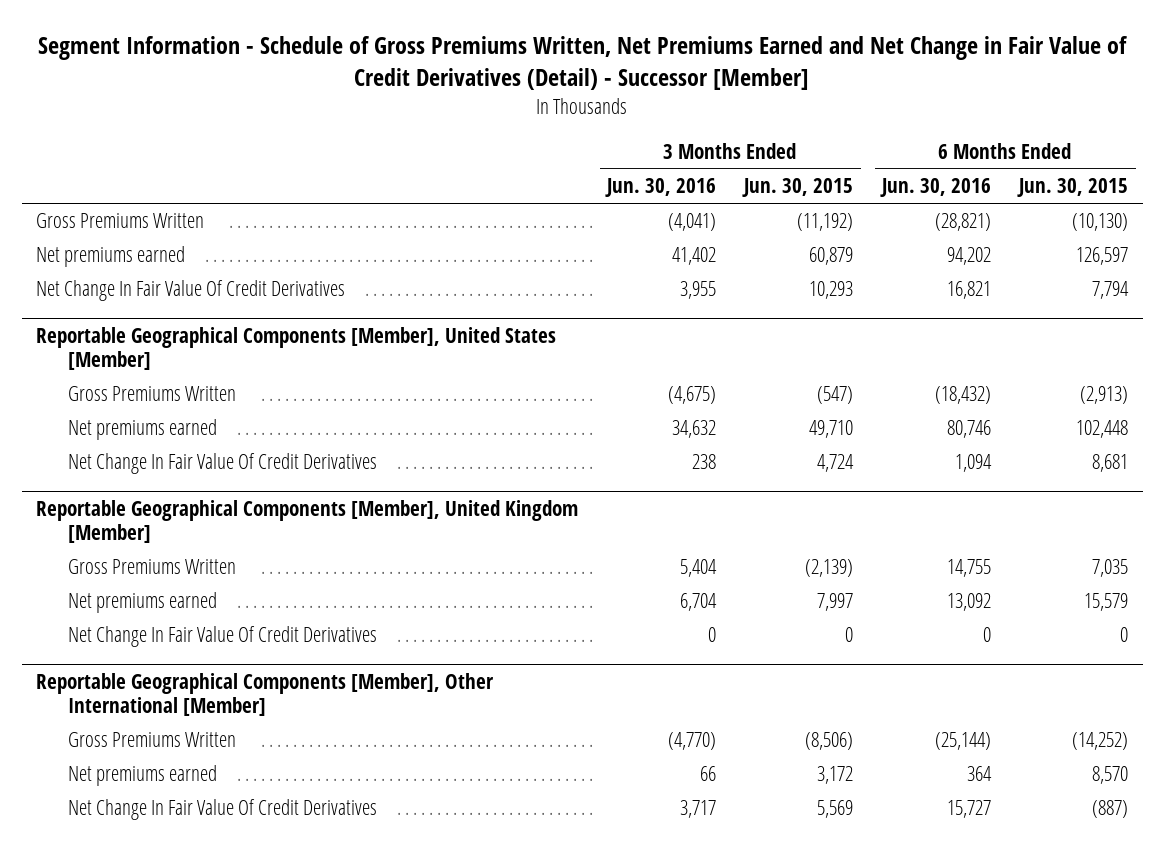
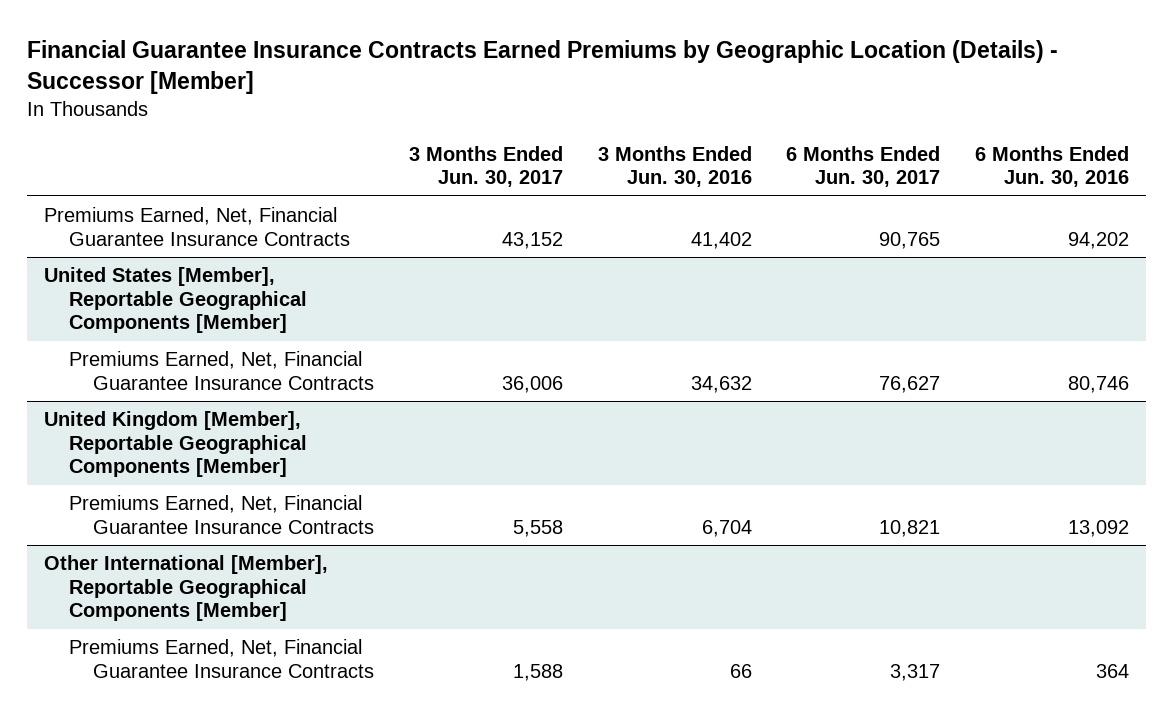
[38,36,1129,91] Segment Information - Schedule of Gross Premiums Written, Net Premiums Earned and Net Change in Fair Value of Credit Derivatives (Detail) - Successor [Member] -> [27,39,1059,94] Financial Guarantee Insurance Contracts Earned Premiums by Geographic Location (Details) - Successor [Member]
[742,178,854,198] Jun. 30, 2015 -> none
[1017,178,1129,198] Jun. 30, 2015 -> none
none -> [409,145,564,188] 3 Months Ended Jun. 30, 2017
none -> [786,145,941,188] 6 Months Ended Jun. 30, 2017
[36,213,205,229] Gross Premiums Written -> none
[36,280,346,302] Net Change In Fair Value Of Credit Derivatives -> none
[67,386,236,402] Gross Premiums Written -> none
[67,453,377,475] Net Change In Fair Value Of Credit Derivatives -> none
[67,559,236,575] Gross Premiums Written -> none
[67,626,377,648] Net Change In Fair Value Of Credit Derivatives -> none
[67,732,236,748] Gross Premiums Written -> none
[67,799,377,821] Net Change In Fair Value Of Credit Derivatives -> none
[36,246,186,268] Net premiums earned -> [44,207,350,246] Premiums Earned, Net, Financial Guarantee Insurance Contracts
[36,326,557,371] Reportable Geographical Components [Member], United States [Member] -> [44,267,307,334] United States [Member], Reportable Geographical Components [Member]
[67,419,217,441] Net premiums earned -> [68,351,375,390] Premiums Earned, Net, Financial Guarantee Insurance Contracts
[36,499,579,544] Reportable Geographical Components [Member], United Kingdom [Member] -> [44,411,307,478] United Kingdom [Member], Reportable Geographical Components [Member]
[67,592,217,614] Net premiums earned -> [68,495,375,534] Premiums Earned, Net, Financial Guarantee Insurance Contracts
[36,672,495,717] Reportable Geographical Components [Member], Other International [Member] -> [44,555,329,622] Other International [Member], Reportable Geographical Components [Member]
[67,765,217,787] Net premiums earned -> [68,639,375,678] Premiums Earned, Net, Financial Guarantee Insurance Contracts

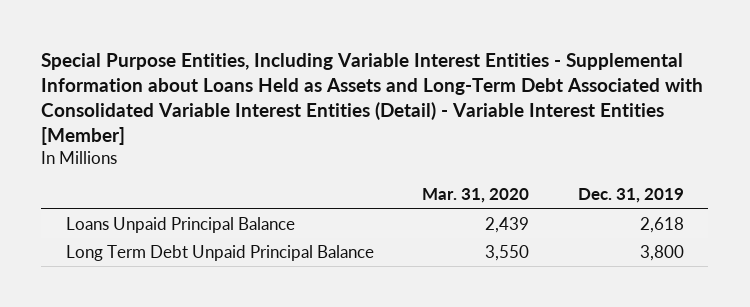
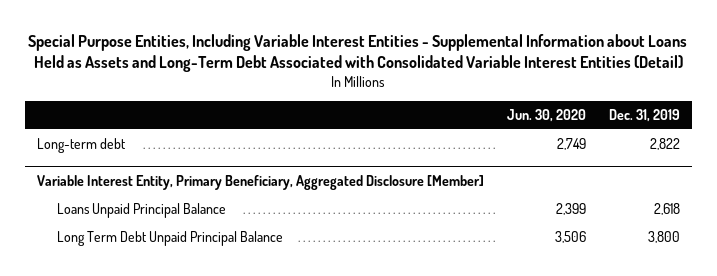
[41,52,704,146] Special Purpose Entities, Including Variable Interest Entities - Supplemental Information about Loans Held as Assets and Long-Term Debt Associated with Consolidated Variable Interest Entities (Detail) - Variable Interest Entities [Member] -> [28,33,688,73] Special Purpose Entities, Including Variable Interest Entities - Supplemental Information about Loans Held as Assets and Long-Term Debt Associated with Consolidated Variable Interest Entities (Detail)
[422,188,530,204] Mar. 31, 2020 -> none
none -> [506,108,586,122] Jun. 30, 2020
none -> [36,138,126,154] Long-term debt
none -> [36,174,484,190] Variable Interest Entity, Primary Beneficiary, Aggregated Disclosure [Member]

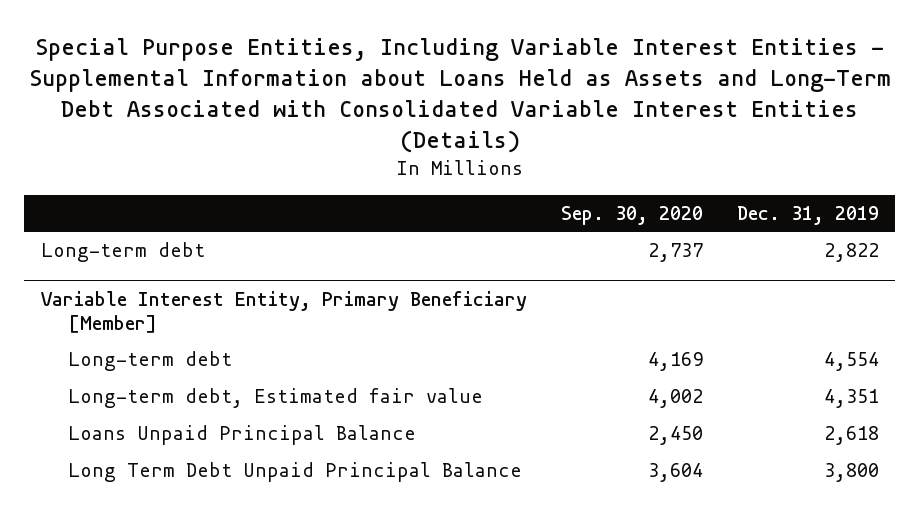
[28,33,688,73] Special Purpose Entities, Including Variable Interest Entities - Supplemental Information about Loans Held as Assets and Long-Term Debt Associated with Consolidated Variable Interest Entities (Detail) -> [28,38,891,154] Special Purpose Entities, Including Variable Interest Entities - Supplemental Information about Loans Held as Assets and Long-Term Debt Associated with Consolidated Variable Interest Entities (Details)
[506,108,586,122] Jun. 30, 2020 -> none
none -> [560,206,703,226] Sep. 30, 2020
[36,174,484,190] Variable Interest Entity, Primary Beneficiary, Aggregated Disclosure [Member] -> [41,291,528,333] Variable Interest Entity, Primary Beneficiary [Member]
none -> [67,351,232,372] Long-term debt
none -> [67,388,483,409] Long-term debt, Estimated fair value

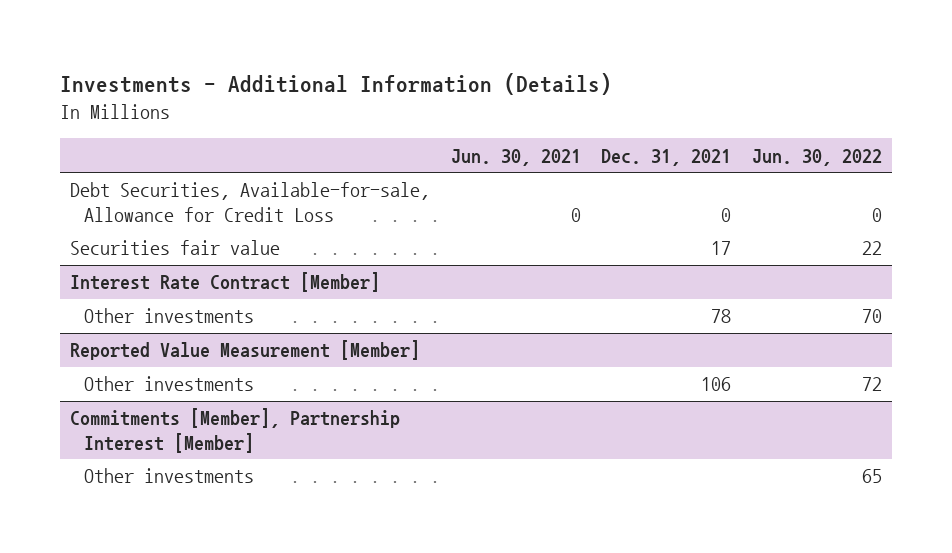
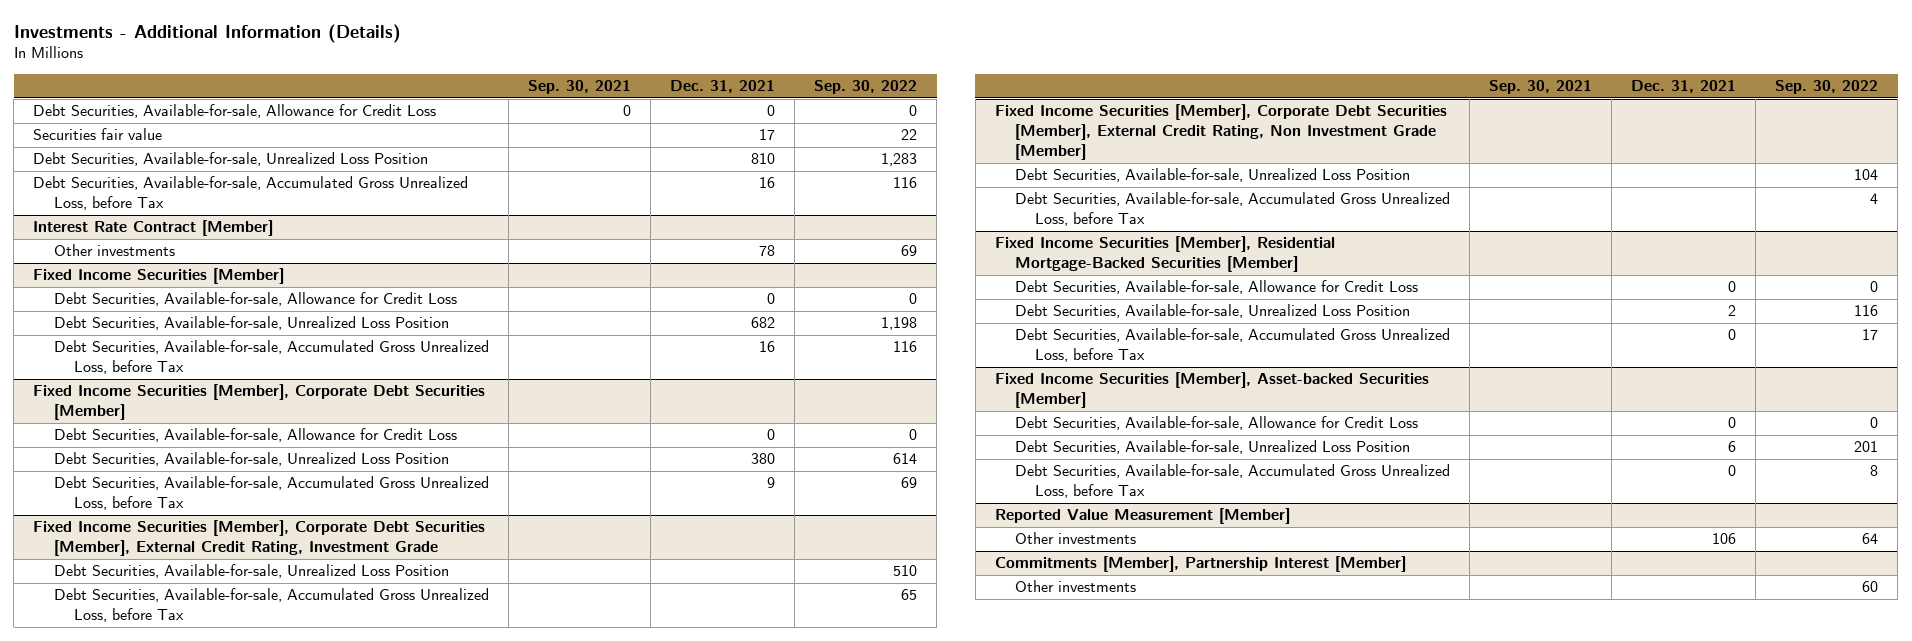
[450,148,581,166] Jun. 30, 2021 -> none
[751,148,882,166] Jun. 30, 2022 -> none
none -> [527,80,631,95] Sep. 30, 2021
none -> [813,80,917,95] Sep. 30, 2022
none -> [33,152,429,167] Debt Securities, Available-for-sale, Unrealized Loss Position
none -> [33,176,469,211] Debt Securities, Available-for-sale, Accumulated Gross Unrealized Loss, before Tax
none -> [33,268,285,285] Fixed Income Securities [Member]
none -> [53,292,457,307] Debt Securities, Available-for-sale, Allowance for Credit Loss
none -> [53,316,449,331] Debt Securities, Available-for-sale, Unrealized Loss Position
none -> [53,340,489,375] Debt Securities, Available-for-sale, Accumulated Gross Unrealized Loss, before Tax
none -> [33,384,486,421] Fixed Income Securities [Member], Corporate Debt Securities [Member]
none -> [53,428,457,443] Debt Securities, Available-for-sale, Allowance for Credit Loss
none -> [53,452,449,467] Debt Securities, Available-for-sale, Unrealized Loss Position
none -> [53,476,489,511] Debt Securities, Available-for-sale, Accumulated Gross Unrealized Loss, before Tax
none -> [33,520,486,557] Fixed Income Securities [Member], Corporate Debt Securities [Member], External Credit Rating, Investment Grade
none -> [53,564,449,579] Debt Securities, Available-for-sale, Unrealized Loss Position
none -> [53,588,489,623] Debt Securities, Available-for-sale, Accumulated Gross Unrealized Loss, before Tax
none -> [994,104,1447,161] Fixed Income Securities [Member], Corporate Debt Securities [Member], External Credit Rating, Non Investment Grade [Member]
none -> [1014,168,1410,183] Debt Securities, Available-for-sale, Unrealized Loss Position
none -> [1014,192,1450,227] Debt Securities, Available-for-sale, Accumulated Gross Unrealized Loss, before Tax
none -> [994,236,1335,273] Fixed Income Securities [Member], Residential Mortgage-Backed Securities [Member]
none -> [1014,280,1418,295] Debt Securities, Available-for-sale, Allowance for Credit Loss
none -> [1014,304,1410,319] Debt Securities, Available-for-sale, Unrealized Loss Position
none -> [1014,328,1450,363] Debt Securities, Available-for-sale, Accumulated Gross Unrealized Loss, before Tax
none -> [994,372,1429,409] Fixed Income Securities [Member], Asset-backed Securities [Member]
none -> [1014,416,1418,431] Debt Securities, Available-for-sale, Allowance for Credit Loss
none -> [1014,440,1410,455] Debt Securities, Available-for-sale, Unrealized Loss Position
none -> [1014,464,1450,499] Debt Securities, Available-for-sale, Accumulated Gross Unrealized Loss, before Tax

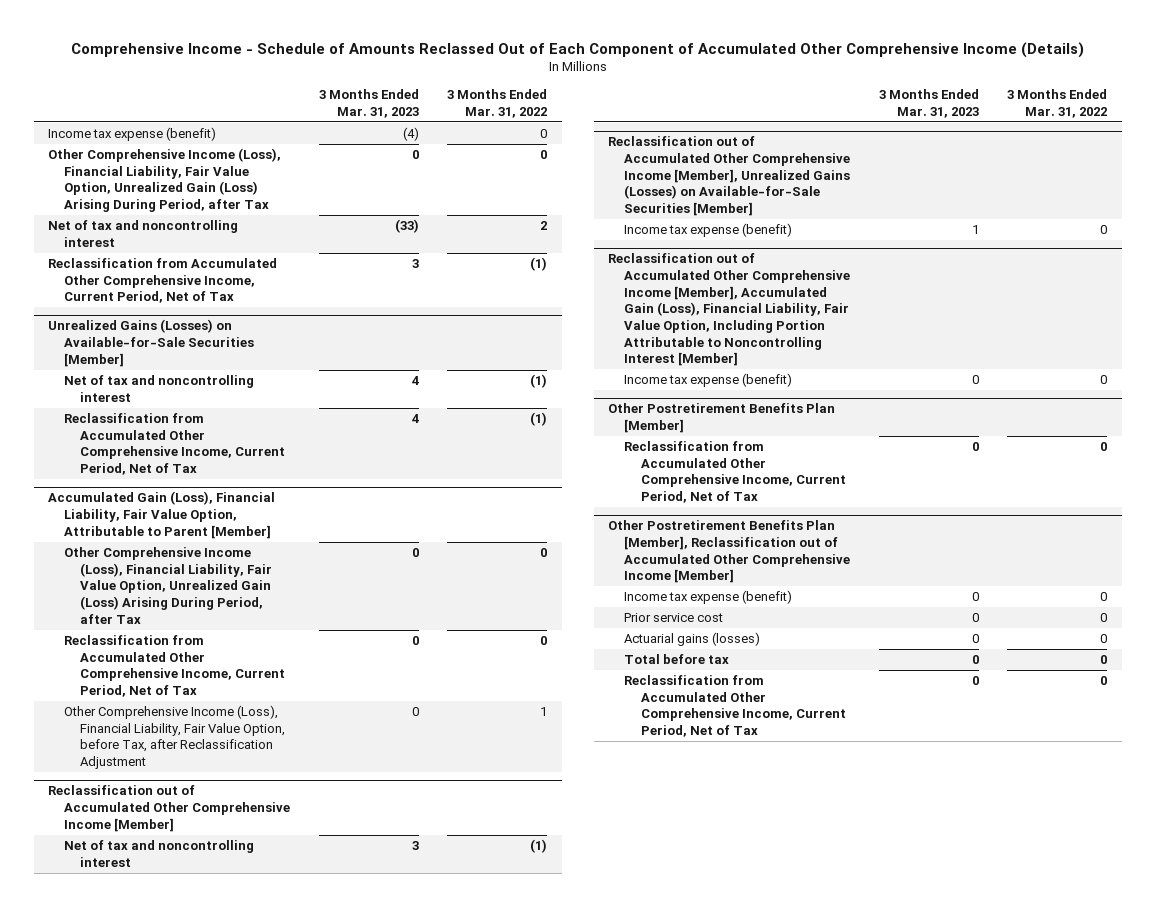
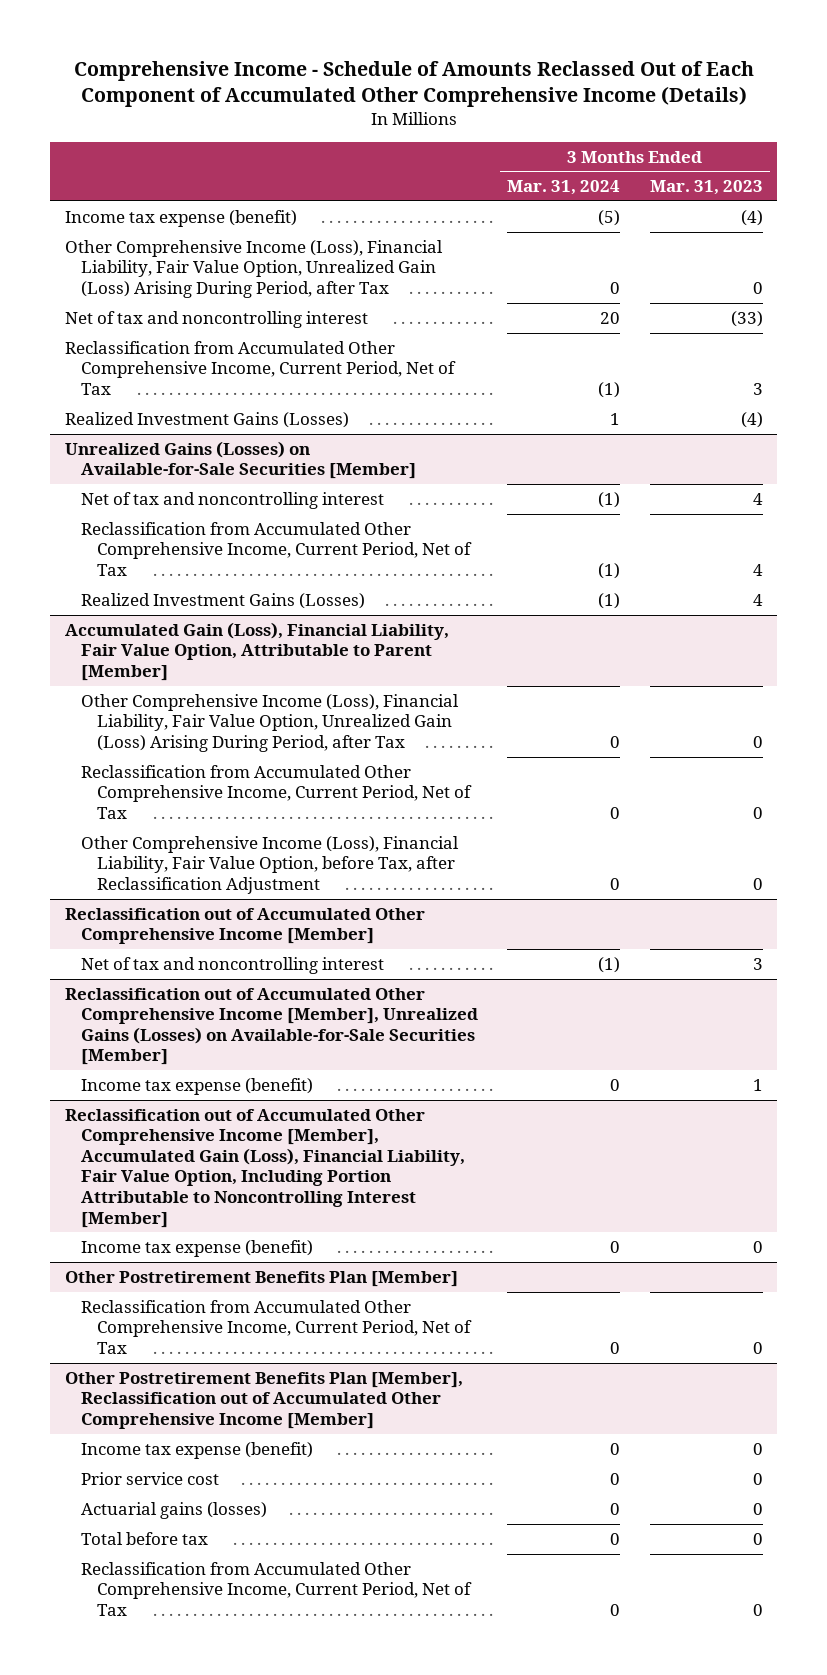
[447,89,548,119] 3 Months Ended Mar. 31, 2022 -> none
none -> [507,180,621,196] Mar. 31, 2024
none -> [64,411,349,428] Realized Investment Gains (Losses)
none -> [80,592,365,609] Realized Investment Gains (Losses)

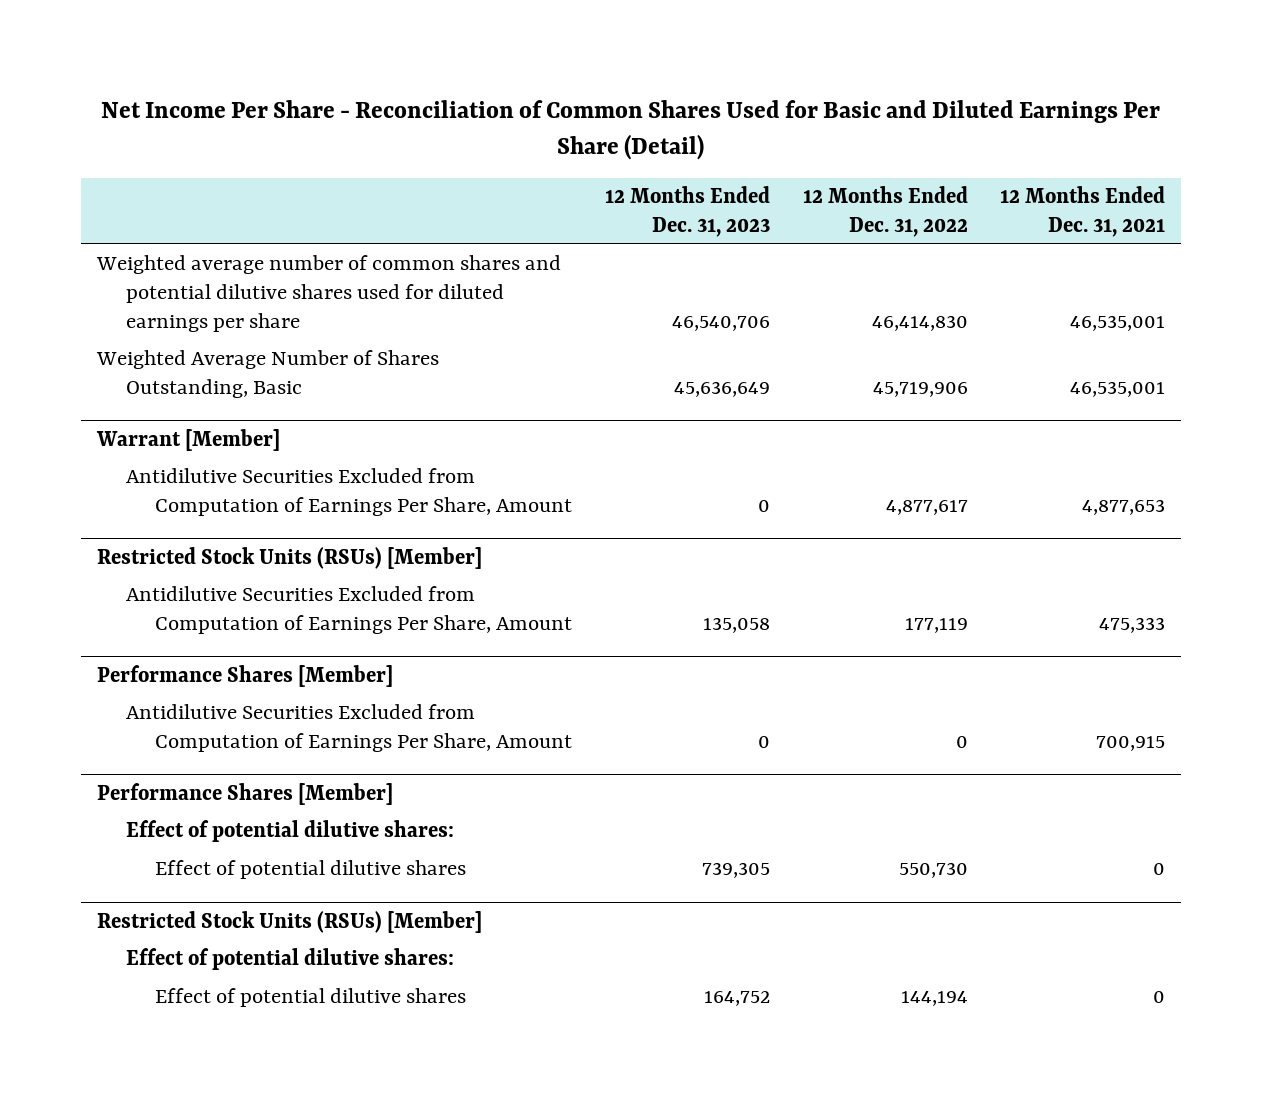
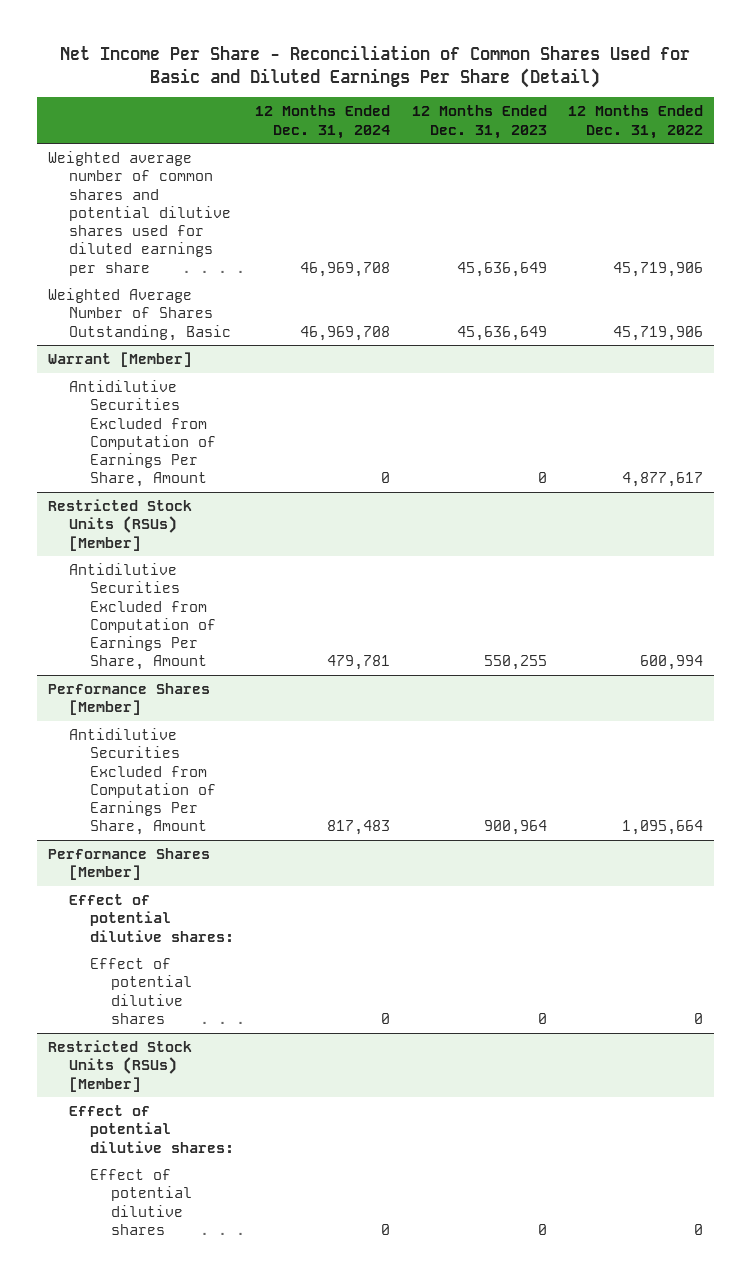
[1000,186,1166,237] 12 Months Ended Dec. 31, 2021 -> none
none -> [255,105,391,139] 12 Months Ended Dec. 31, 2024
[671,316,770,332] 46,540,706 -> [456,261,547,277] 45,636,649
[871,315,968,332] 46,414,830 -> [613,261,704,277] 45,719,906
[702,617,770,634] 135,058 -> [483,655,547,671] 550,255
[904,618,968,634] 177,119 -> [640,655,704,671] 600,994
[757,736,770,749] 0 -> [483,820,547,836] 900,964
[955,736,968,749] 0 -> [622,820,704,836] 1,095,664
[701,862,770,879] 739,305 -> [537,1012,547,1024] 0
[898,862,968,879] 550,730 -> [694,1012,704,1024] 0
[703,991,770,1007] 164,752 -> [537,1223,547,1235] 0
[900,991,968,1007] 144,194 -> [694,1223,704,1235] 0

